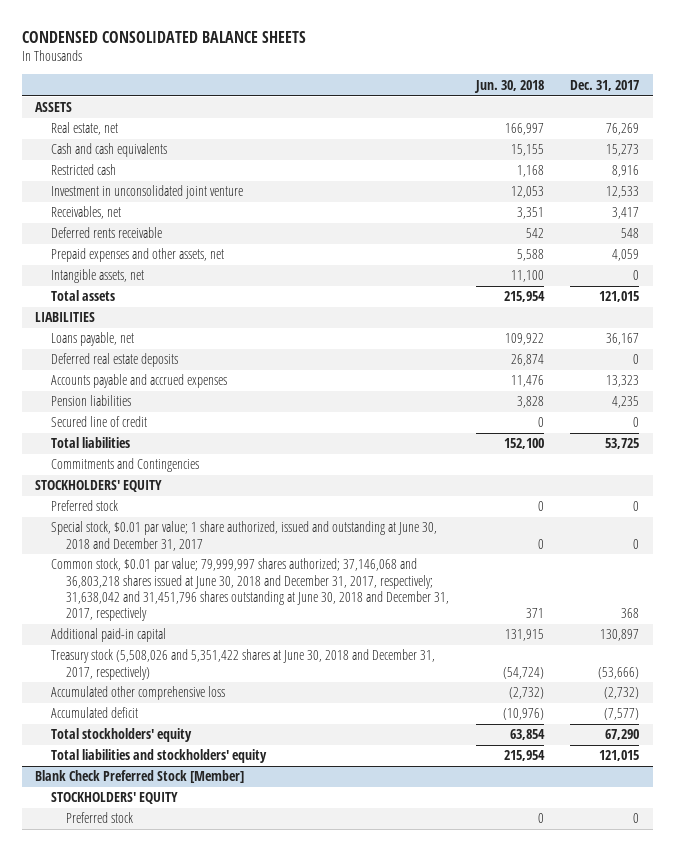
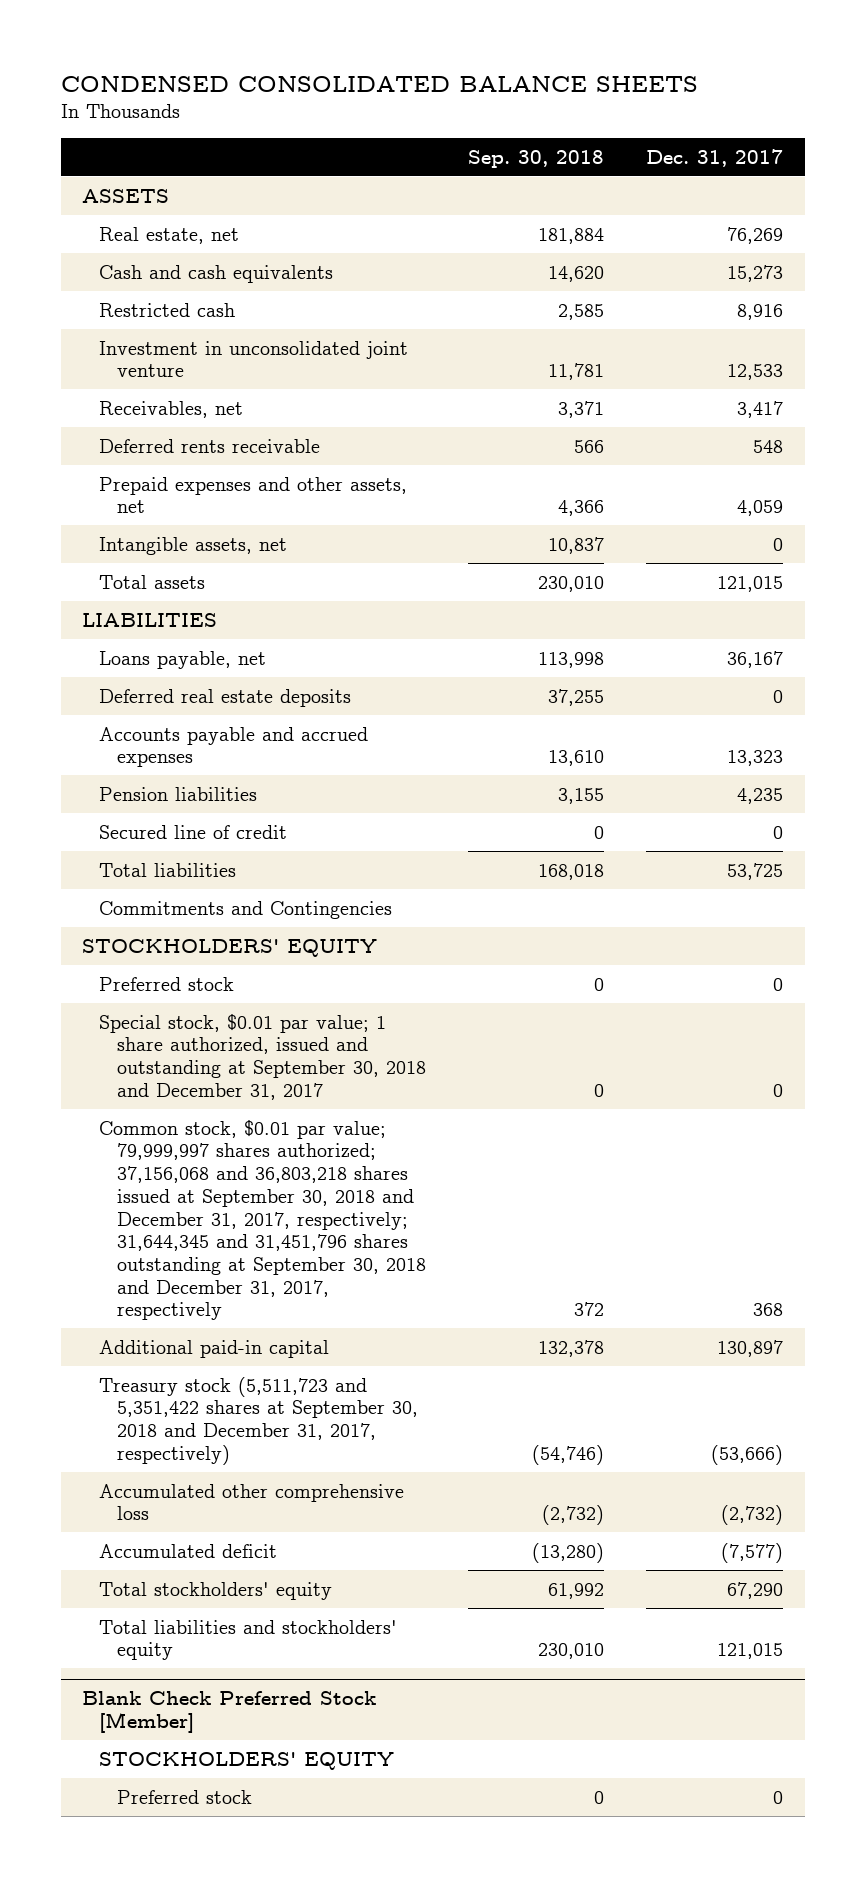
[473,79,544,93] Jun. 30, 2018 -> none
none -> [468,149,605,168] Sep. 30, 2018
[50,521,437,551] Special stock, $0.01 par value; 1 share authorized, issued and outstanding at June 30, 2018 and December 31, 2017 -> [99,1013,426,1100] Special stock, $0.01 par value; 1 share authorized, issued and outstanding at September 30, 2018 and December 31, 2017
[50,558,450,621] Common stock, $0.01 par value; 79,999,997 shares authorized; 37,146,068 and 36,803,218 shares issued at June 30, 2018 and December 31, 2017, respectively; 31,638,042 and 31,451,796 shares outstanding at June 30, 2018 and December 31, 2017, respectively -> [99,1119,426,1321] Common stock, $0.01 par value; 79,999,997 shares authorized; 37,156,068 and 36,803,218 shares issued at September 30, 2018 and December 31, 2017, respectively; 31,644,345 and 31,451,796 shares outstanding at September 30, 2018 and December 31, 2017, respectively
[50,649,435,680] Treasury stock (5,508,026 and 5,351,422 shares at June 30, 2018 and December 31, 2017, respectively) -> [99,1376,418,1465] Treasury stock (5,511,723 and 5,351,422 shares at September 30, 2018 and December 31, 2017, respectively)

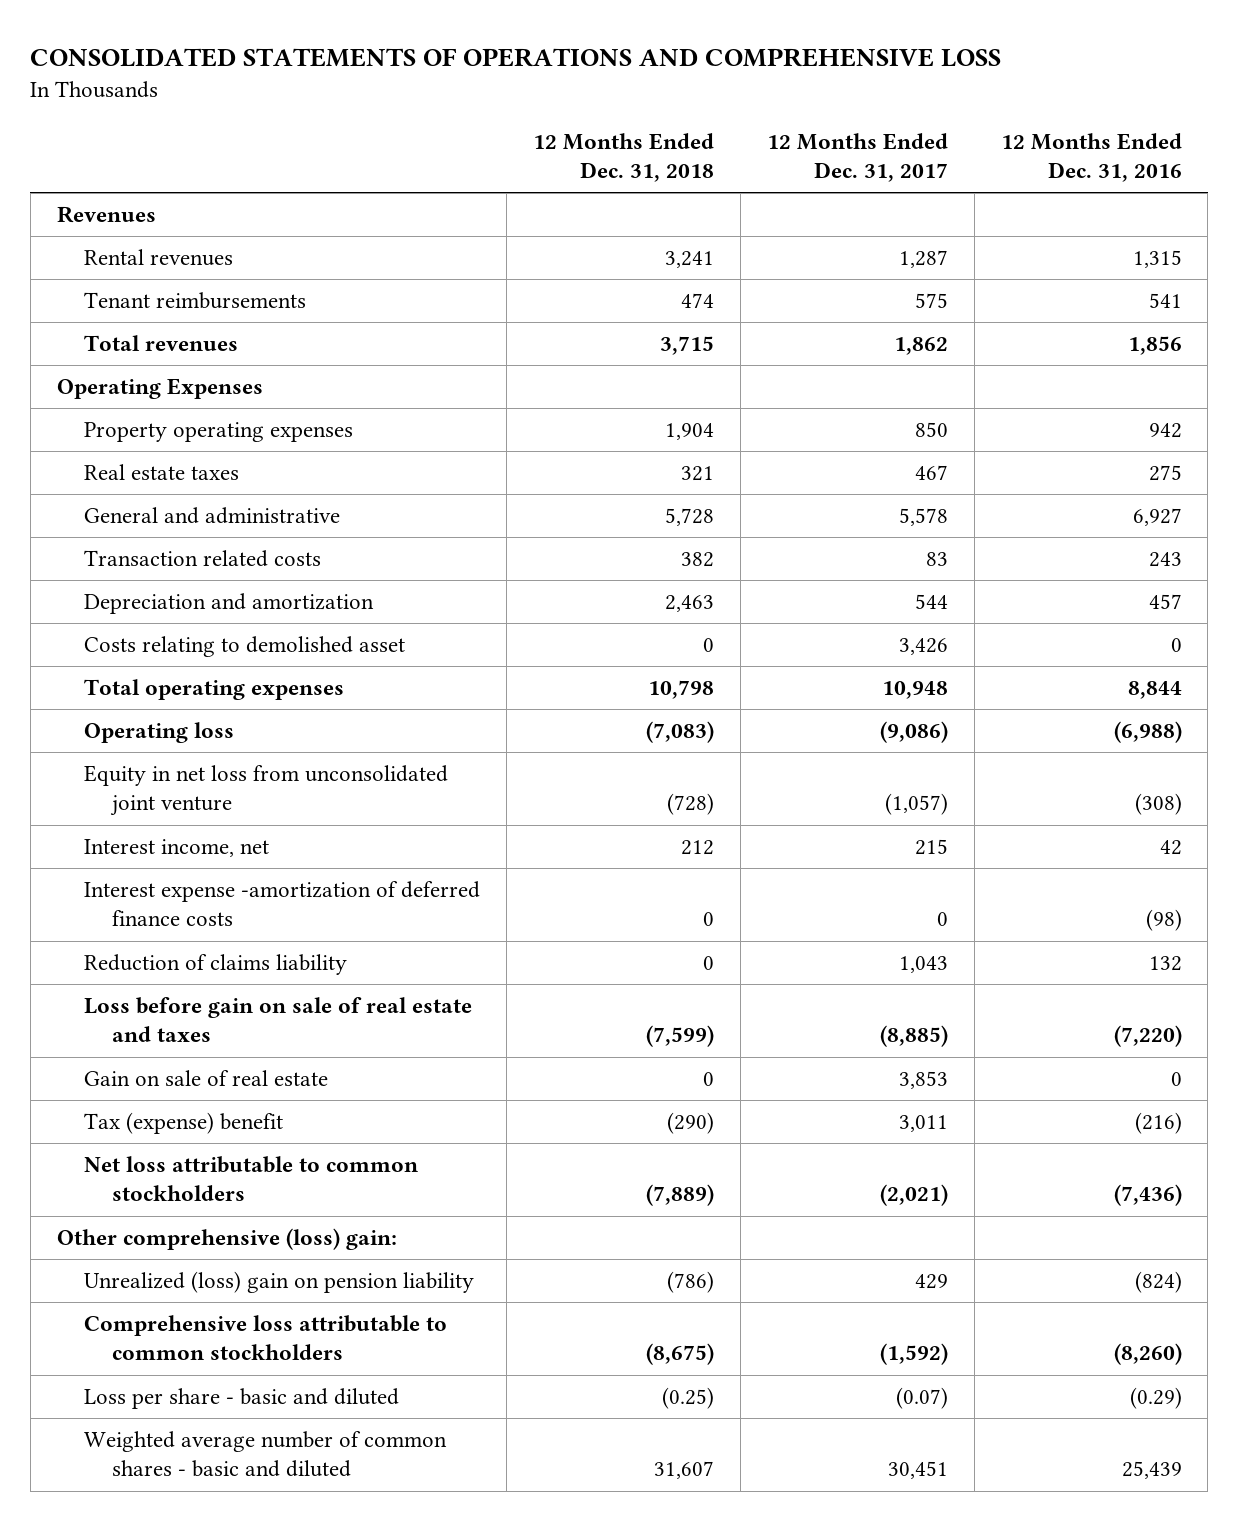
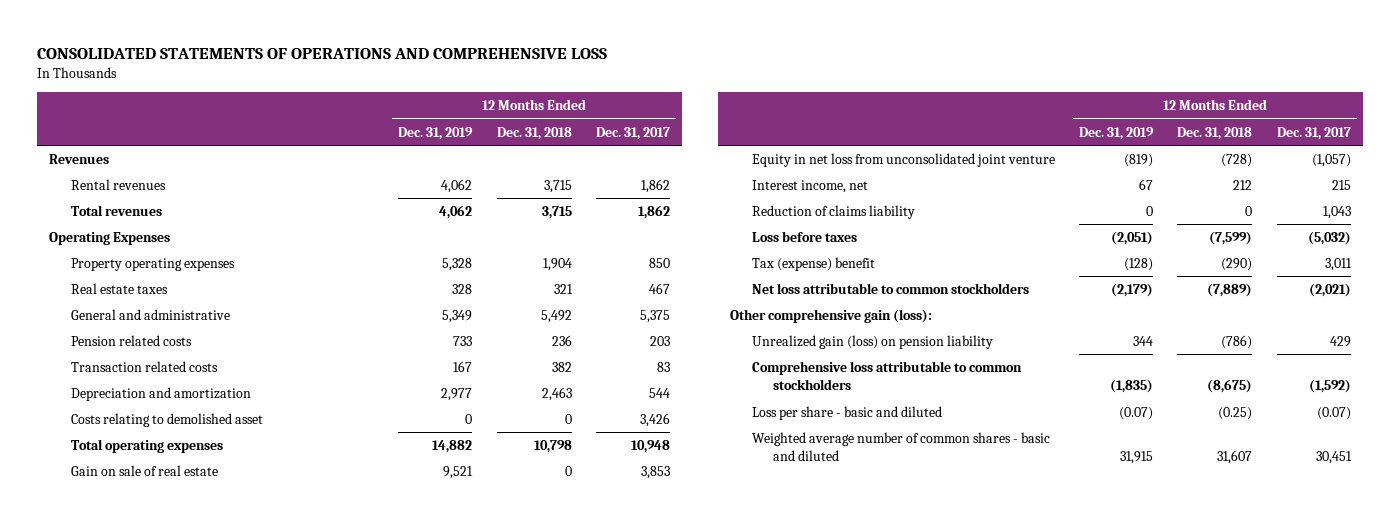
[1000,132,1182,183] 12 Months Ended Dec. 31, 2016 -> none
none -> [398,126,474,140] Dec. 31, 2019
[84,291,307,309] Tenant reimbursements -> none
[665,250,715,268] 3,241 -> [543,180,572,194] 3,715
[898,249,948,268] 1,287 -> [640,179,670,194] 1,862
[665,507,715,526] 5,728 -> [540,310,572,324] 5,492
[898,507,948,526] 5,578 -> [639,310,670,324] 5,375
none -> [70,335,192,347] Pension related costs
[84,721,235,743] Operating loss -> none
[84,1069,329,1086] Gain on sale of real estate -> [70,465,218,477] Gain on sale of real estate
[84,880,481,927] Interest expense -amortization of deferred finance costs -> none
[84,996,473,1043] Loss before gain on sale of real estate and taxes -> [751,231,857,243] Loss before taxes
[879,1025,948,1048] (8,885) -> [1307,231,1351,246] (5,032)
[56,1227,397,1250] Other comprehensive (loss) gain: -> [729,309,932,324] Other comprehensive gain (loss):
[84,1270,475,1293] Unrealized (loss) gain on pension liability -> [751,335,993,350] Unrealized gain (loss) on pension liability

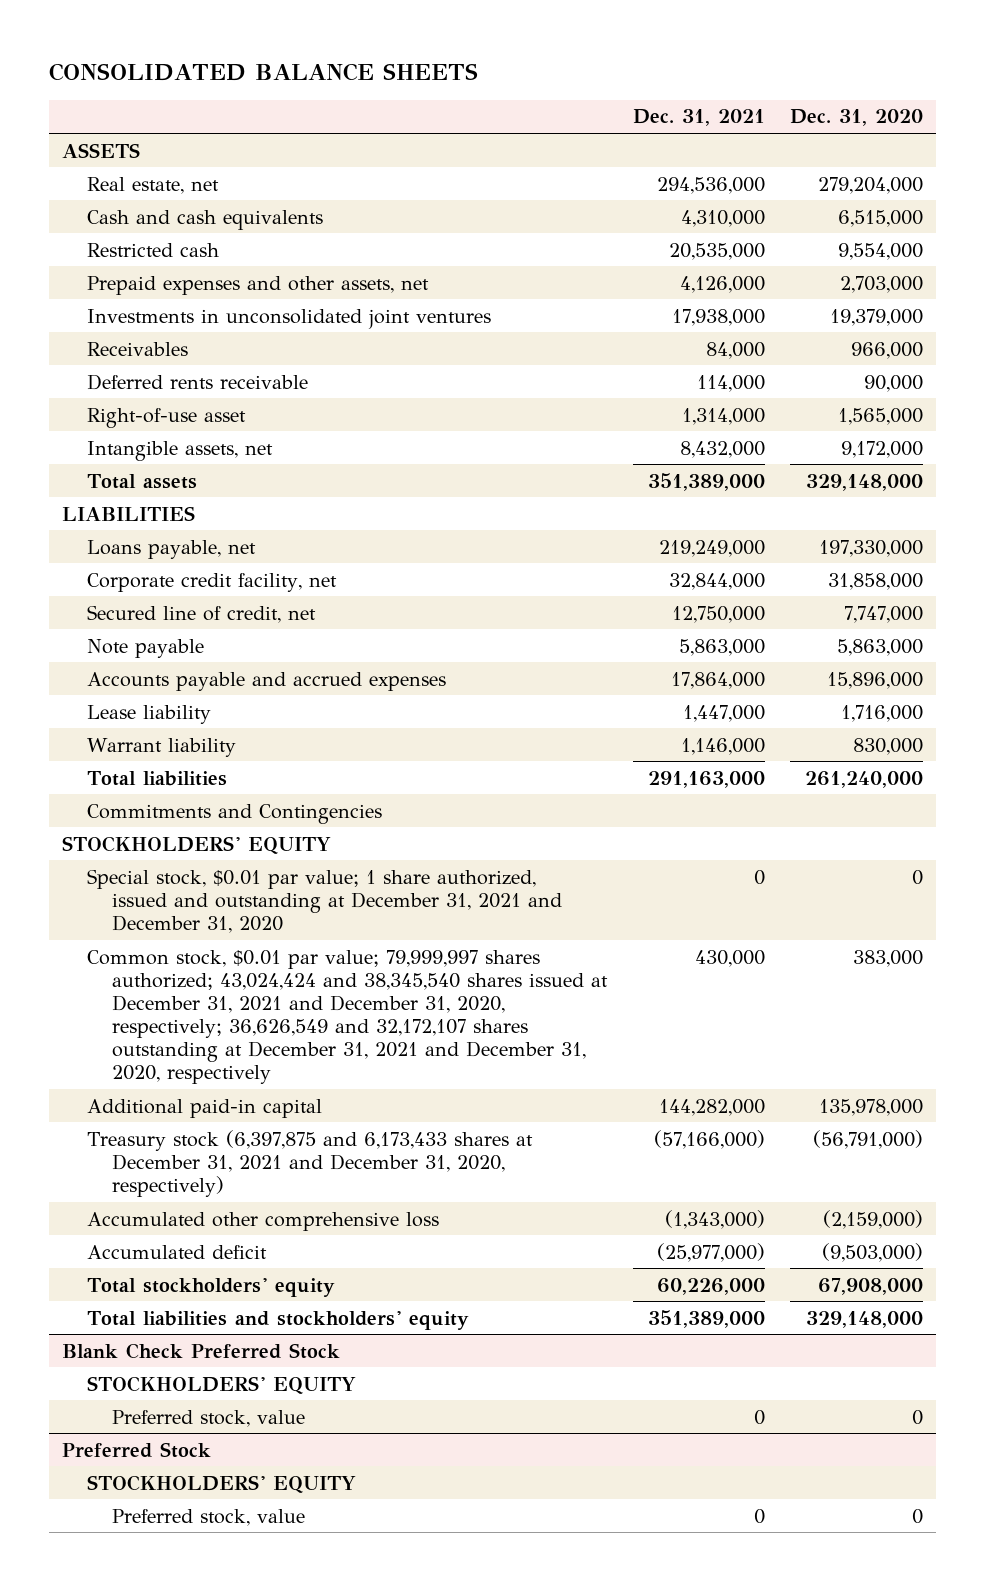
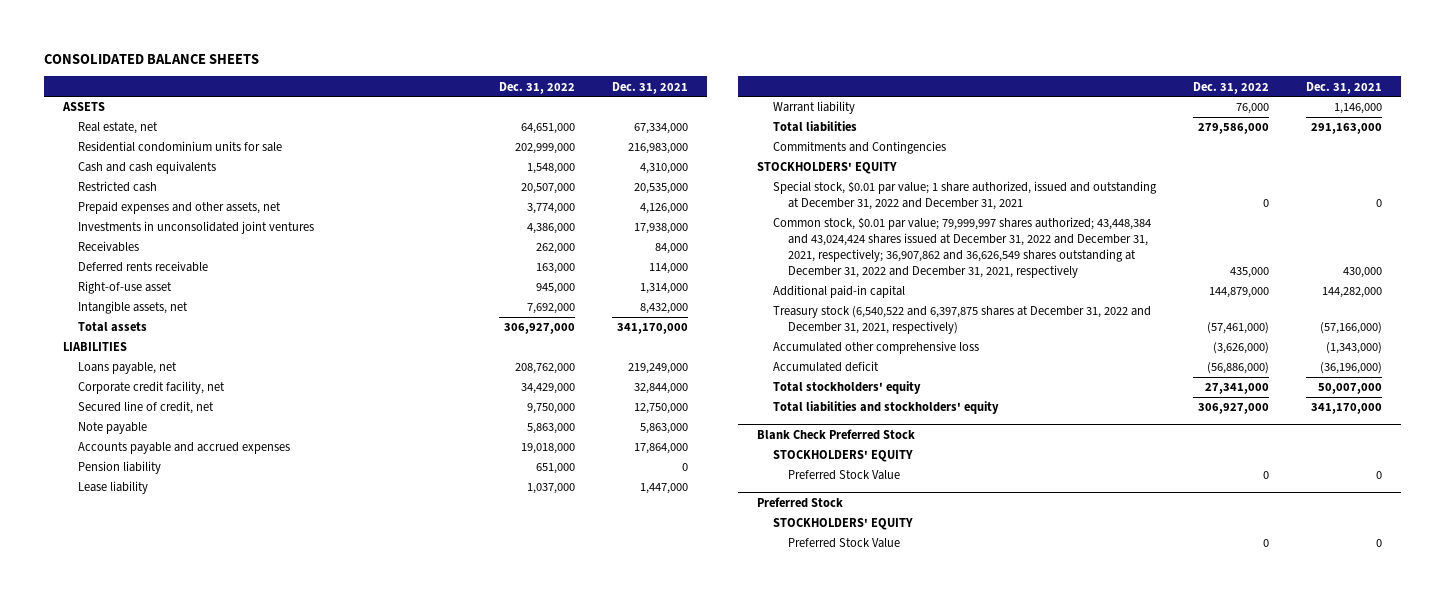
[790,109,924,127] Dec. 31, 2020 -> none
none -> [498,81,575,94] Dec. 31, 2022
[656,176,765,194] 294,536,000 -> [634,123,689,135] 67,334,000
none -> [78,141,283,153] Residential condominium units for sale
[647,472,765,491] 351,389,000 -> [617,323,689,335] 341,170,000
none -> [78,461,162,475] Pension liability
[87,868,563,933] Special stock, $0.01 par value; 1 share authorized, issued and outstanding at December 31, 2021 and December 31, 2020 -> [772,181,1157,211] Special stock, $0.01 par value; 1 share authorized, issued and outstanding at December 31, 2022 and December 31, 2021
[87,949,609,1085] Common stock, $0.01 par value; 79,999,997 shares authorized; 43,024,424 and 38,345,540 shares issued at December 31, 2021 and December 31, 2020, respectively; 36,626,549 and 32,172,107 shares outstanding at December 31, 2021 and December 31, 2020, respectively -> [772,217,1151,278] Common stock, $0.01 par value; 79,999,997 shares authorized; 43,448,384 and 43,024,424 shares issued at December 31, 2022 and December 31, 2021, respectively; 36,907,862 and 36,626,549 shares outstanding at December 31, 2022 and December 31, 2021, respectively
[87,1129,534,1197] Treasury stock (6,397,875 and 6,173,433 shares at December 31, 2021 and December 31, 2020, respectively) -> [772,306,1151,335] Treasury stock (6,540,522 and 6,397,875 shares at December 31, 2022 and December 31, 2021, respectively)
[656,1242,765,1262] (25,977,000) -> [1320,362,1383,375] (36,196,000)
[656,1277,765,1295] 60,226,000 -> [1318,383,1383,395] 50,007,000
[647,1309,765,1328] 351,389,000 -> [1311,403,1383,415] 341,170,000
[112,1409,306,1427] Preferred stock, value -> [788,470,901,481] Preferred Stock Value
[112,1508,306,1526] Preferred stock, value -> [788,538,901,549] Preferred Stock Value

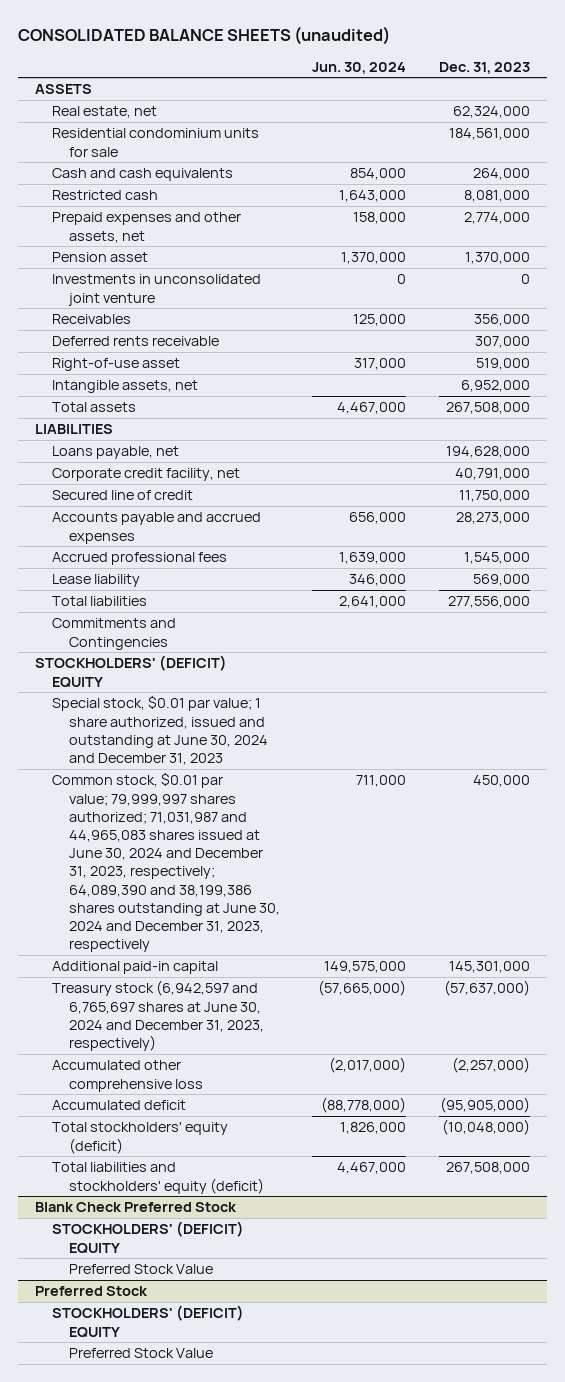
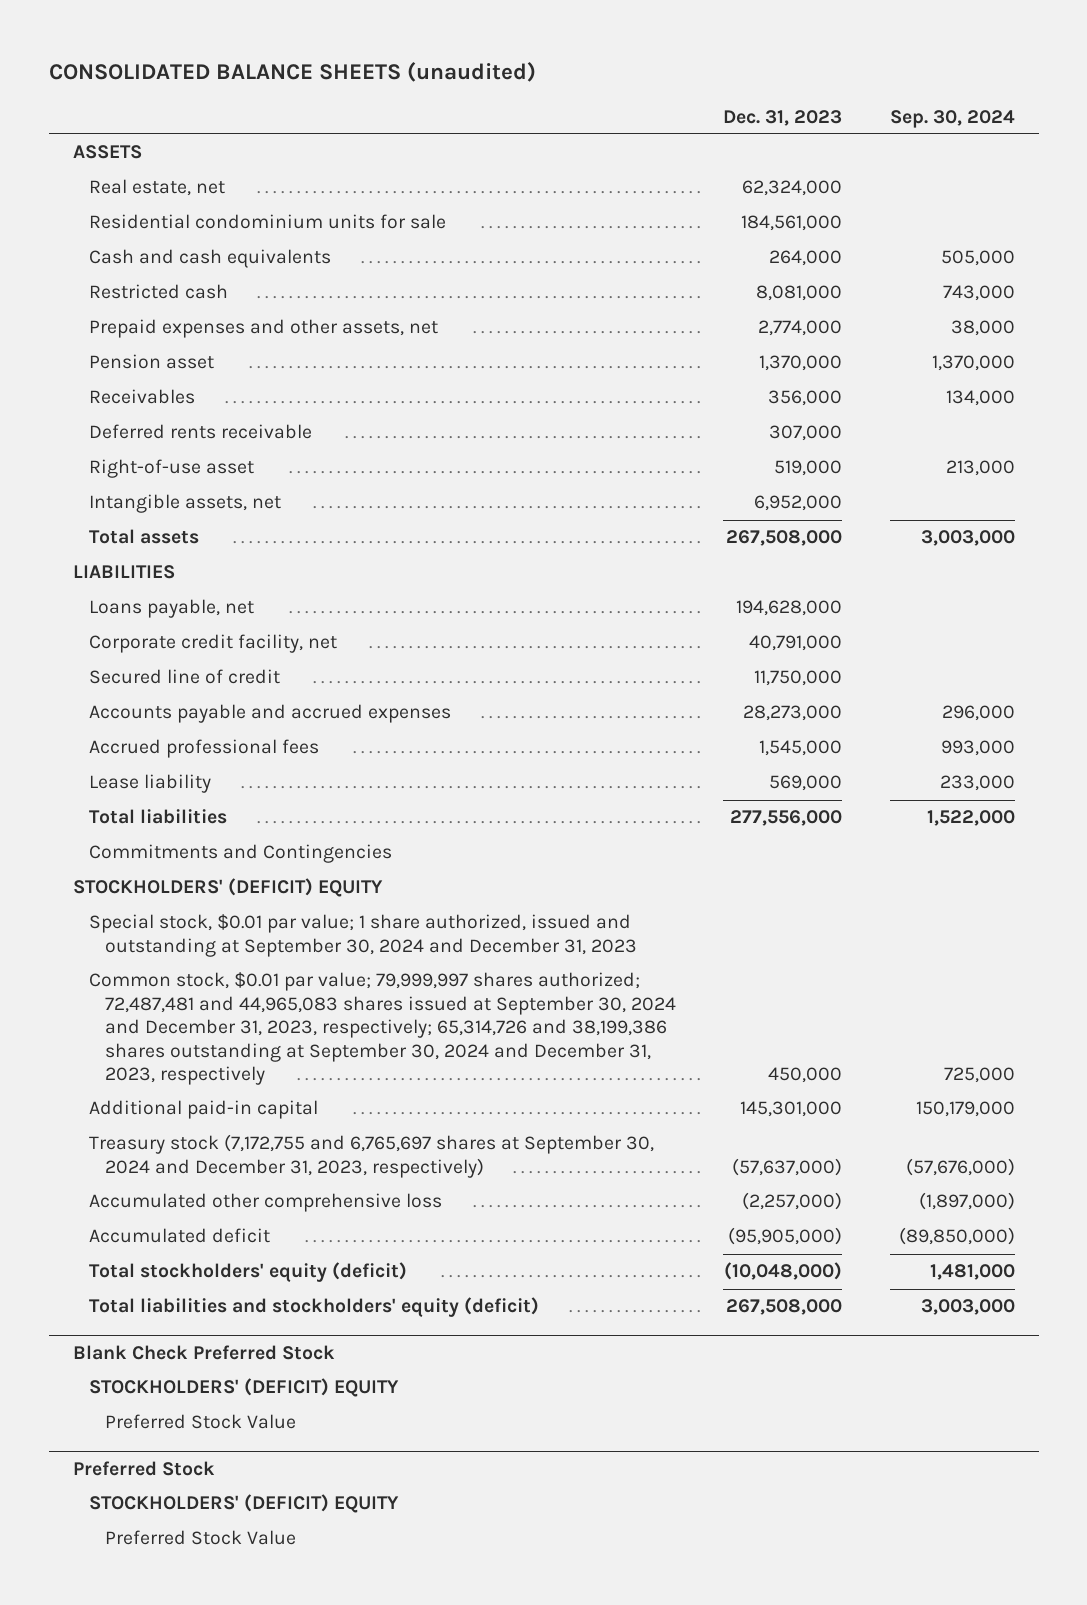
[312,61,407,74] Jun. 30, 2024 -> none
none -> [889,109,1015,128] Sep. 30, 2024
[51,274,261,306] Investments in unconsolidated joint venture -> none
[51,695,268,765] Special stock, $0.01 par value; 1 share authorized, issued and outstanding at June 30, 2024 and December 31, 2023 -> [88,914,637,957] Special stock, $0.01 par value; 1 share authorized, issued and outstanding at September 30, 2024 and December 31, 2023
[51,772,280,953] Common stock, $0.01 par value; 79,999,997 shares authorized; 71,031,987 and 44,965,083 shares issued at June 30, 2024 and December 31, 2023, respectively; 64,089,390 and 38,199,386 shares outstanding at June 30, 2024 and December 31, 2023, respectively -> [88,972,676,1086] Common stock, $0.01 par value; 79,999,997 shares authorized; 72,487,481 and 44,965,083 shares issued at September 30, 2024 and December 31, 2023, respectively; 65,314,726 and 38,199,386 shares outstanding at September 30, 2024 and December 31, 2023, respectively
[51,980,264,1051] Treasury stock (6,942,597 and 6,765,697 shares at June 30, 2024 and December 31, 2023, respectively) -> [88,1134,654,1178] Treasury stock (7,172,755 and 6,765,697 shares at September 30, 2024 and December 31, 2023, respectively)

